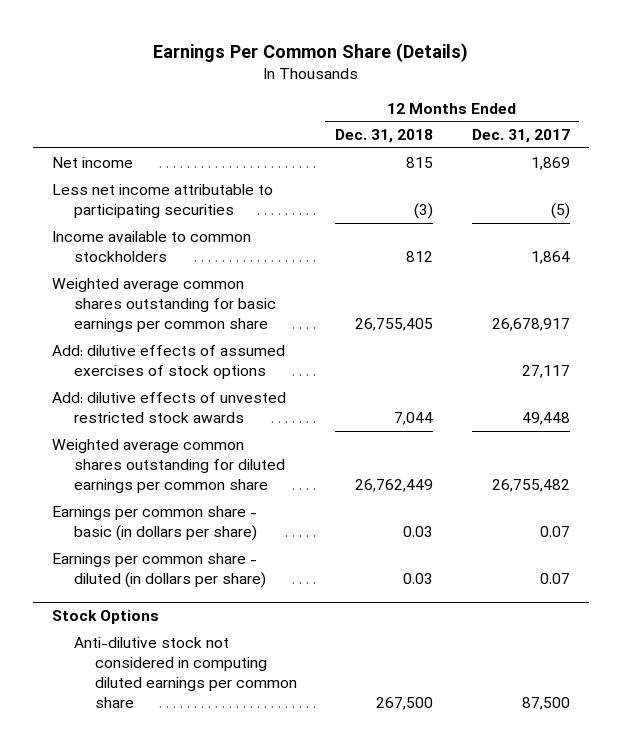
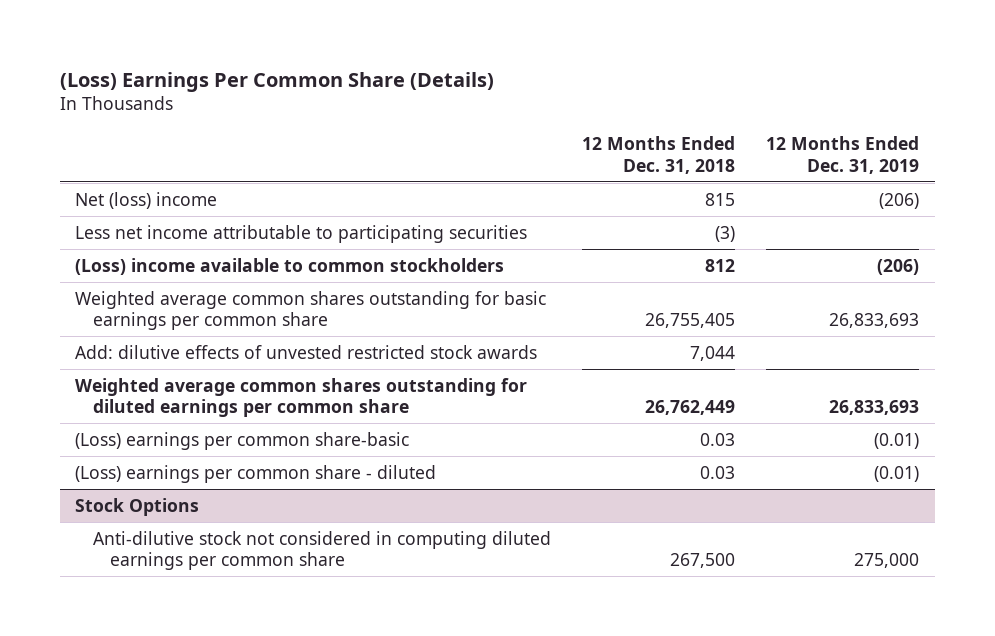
[153,42,469,62] Earnings Per Common Share (Details) -> [59,71,494,92] (Loss) Earnings Per Common Share (Details)
[471,129,570,144] Dec. 31, 2017 -> none
none -> [766,136,920,174] 12 Months Ended Dec. 31, 2019
[52,156,134,168] Net income -> [75,191,218,209] Net (loss) income
[52,230,252,263] Income available to common stockholders -> [75,257,505,275] (Loss) income available to common stockholders
[52,344,286,380] Add: dilutive effects of assumed exercises of stock options -> none
[52,505,258,542] Earnings per common share - basic (in dollars per share) -> [75,431,410,450] (Loss) earnings per common share-basic
[52,552,266,589] Earnings per common share - diluted (in dollars per share) -> [75,464,437,483] (Loss) earnings per common share - diluted

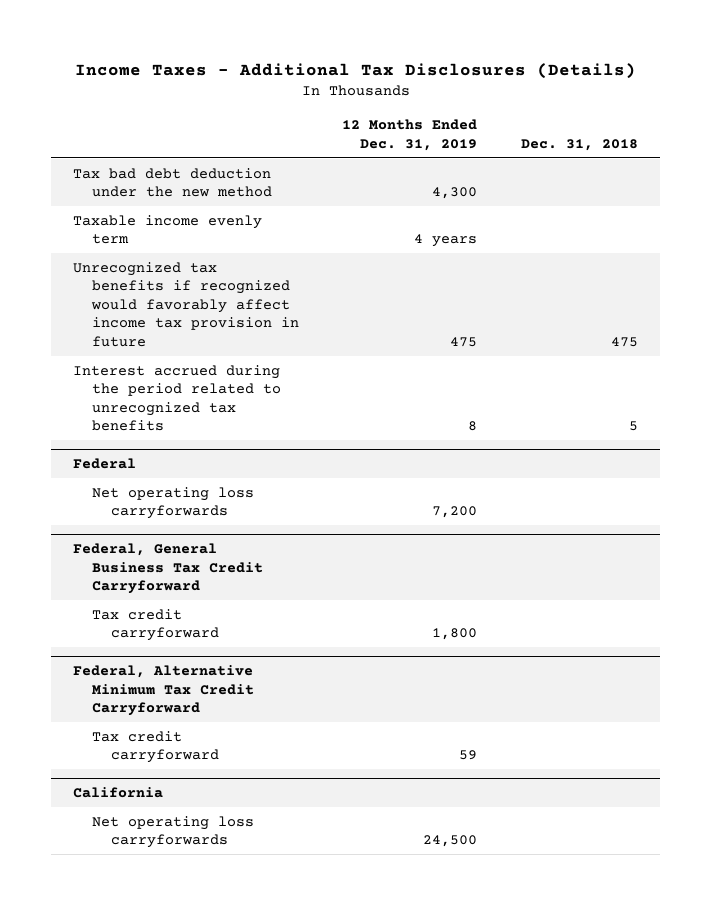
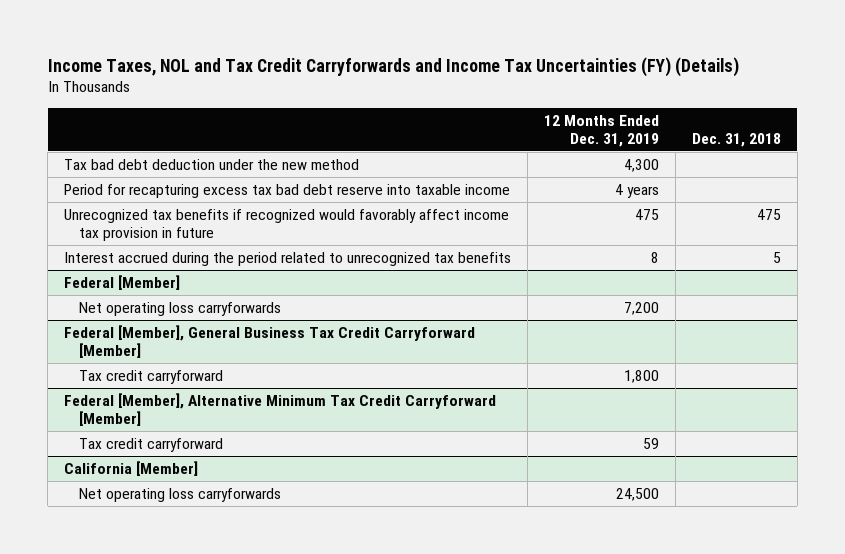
[74,62,636,79] Income Taxes - Additional Tax Disclosures (Details) -> [47,56,739,77] Income Taxes, NOL and Tax Credit Carryforwards and Income Tax Uncertainties (FY) (Details)
[73,214,263,245] Taxable income evenly term -> none
none -> [64,184,511,199] Period for recapturing excess tax bad debt reserve into taxable income
[73,458,137,470] Federal -> [64,275,181,291] Federal [Member]
[73,543,263,595] Federal, General Business Tax Credit Carryforward -> [64,325,476,359] Federal [Member], General Business Tax Credit Carryforward [Member]
[73,665,254,717] Federal, Alternative Minimum Tax Credit Carryforward -> [64,393,497,427] Federal [Member], Alternative Minimum Tax Credit Carryforward [Member]
[73,787,164,799] California -> [64,461,199,477] California [Member]

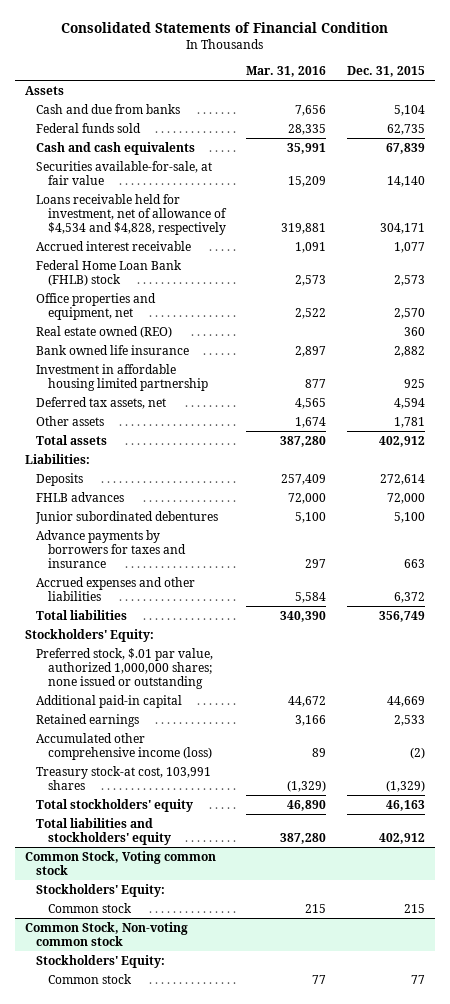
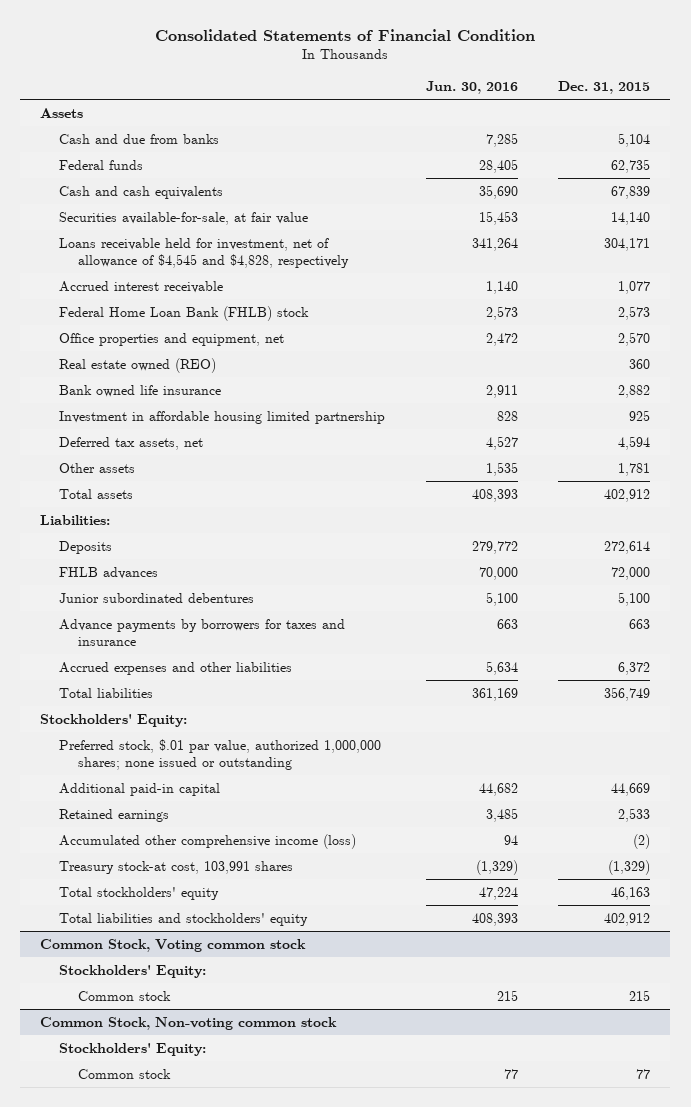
[246,66,327,78] Mar. 31, 2016 -> none
none -> [425,80,518,94] Jun. 30, 2016
[36,122,142,133] Federal funds sold -> [59,159,144,170] Federal funds
[36,193,227,236] Loans receivable held for investment, net of allowance of $4,534 and $4,828, respectively -> [59,237,349,268] Loans receivable held for investment, net of allowance of $4,545 and $4,828, respectively

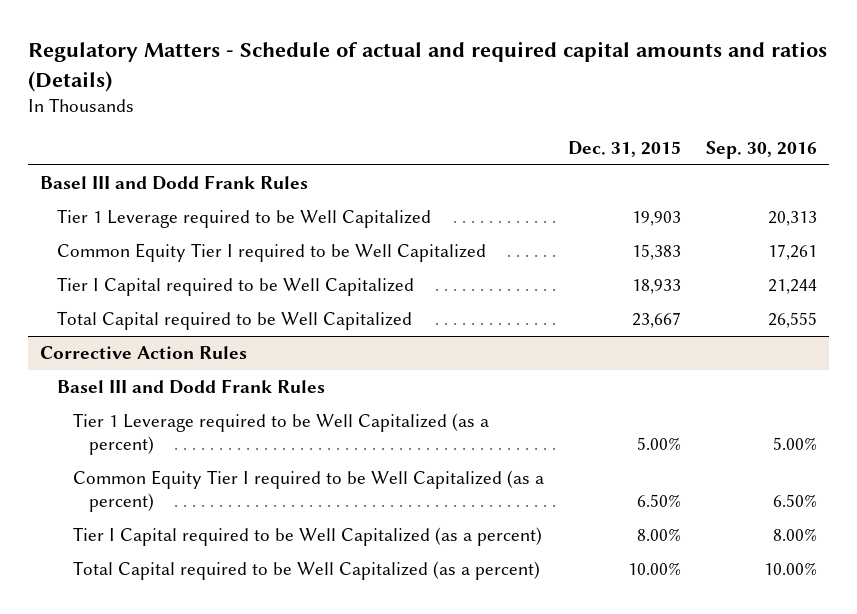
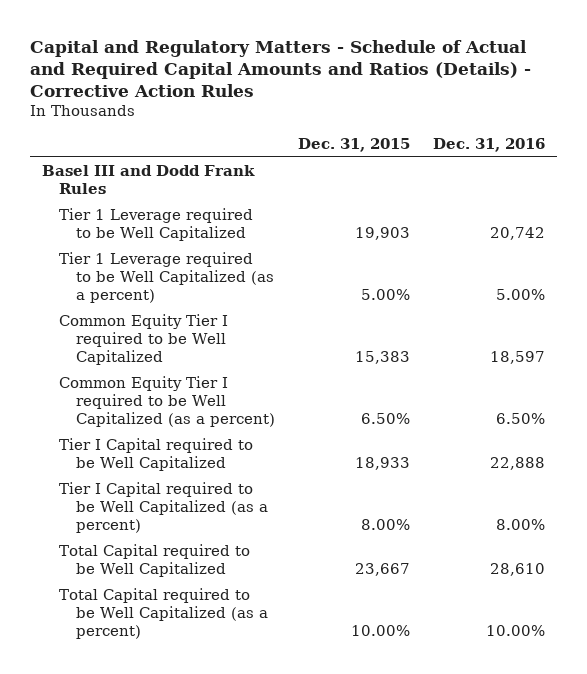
[28,41,828,92] Regulatory Matters - Schedule of actual and required capital amounts and ratios (Details) -> [30,39,532,97] Capital and Regulatory Matters - Schedule of Actual and Required Capital Amounts and Ratios (Details) - Corrective Action Rules
[705,141,817,160] Sep. 30, 2016 -> none
none -> [433,137,546,152] Dec. 31, 2016
[40,345,248,359] Corrective Action Rules -> none
[56,378,325,394] Basel III and Dodd Frank Rules -> none
[56,242,486,262] Common Equity Tier I required to be Well Capitalized -> [59,314,229,365] Common Equity Tier I required to be Well Capitalized
[56,276,414,296] Tier I Capital required to be Well Capitalized -> [59,438,254,471] Tier I Capital required to be Well Capitalized
[56,310,412,330] Total Capital required to be Well Capitalized -> [59,544,251,577] Total Capital required to be Well Capitalized

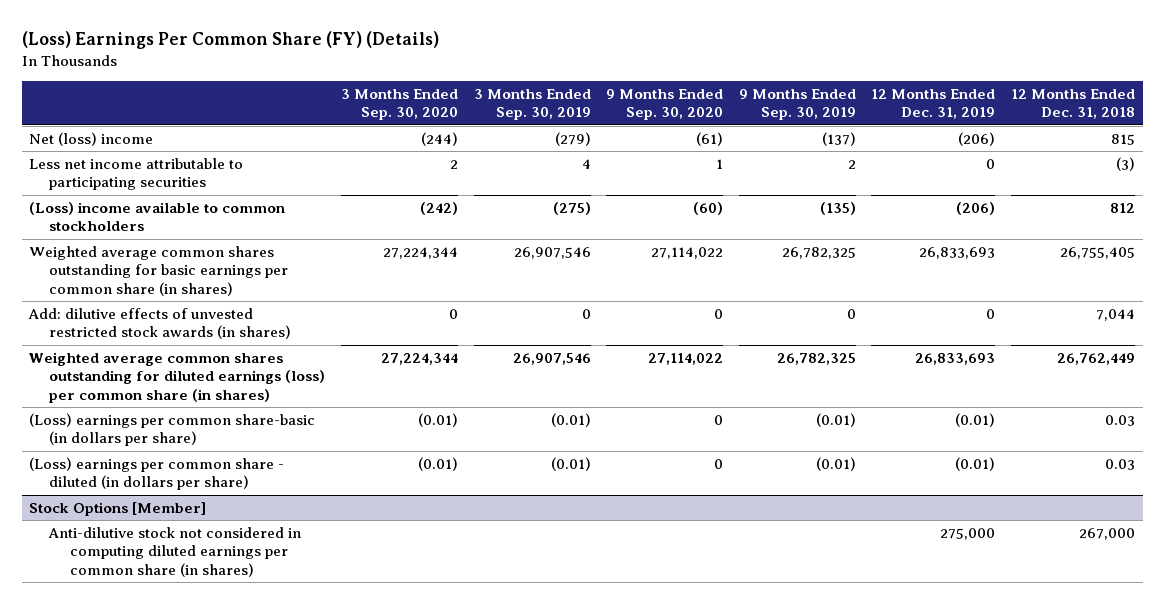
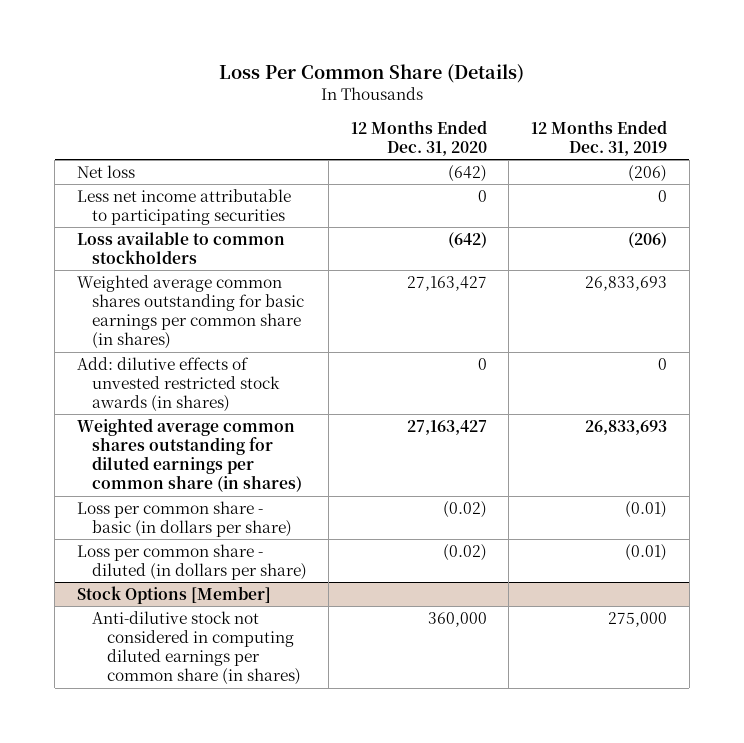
[21,31,439,50] (Loss) Earnings Per Common Share (FY) (Details) -> [218,64,524,84] Loss Per Common Share (Details)
[341,88,459,121] 3 Months Ended Sep. 30, 2020 -> none
[473,88,591,121] 3 Months Ended Sep. 30, 2019 -> none
[606,88,724,121] 9 Months Ended Sep. 30, 2020 -> none
[738,88,856,121] 9 Months Ended Sep. 30, 2019 -> none
[1010,88,1135,120] 12 Months Ended Dec. 31, 2018 -> none
none -> [350,119,487,156] 12 Months Ended Dec. 31, 2020
[29,131,154,146] Net (loss) income -> [76,164,135,178] Net loss
[29,201,286,232] (Loss) income available to common stockholders -> [76,230,285,264] Loss available to common stockholders
[29,351,326,404] Weighted average common shares outstanding for diluted earnings (loss) per common share (in shares) -> [76,417,302,493] Weighted average common shares outstanding for diluted earnings per common share (in shares)
[29,412,316,447] (Loss) earnings per common share-basic (in dollars per share) -> [76,500,292,537] Loss per common share - basic (in dollars per share)
[29,456,285,491] (Loss) earnings per common share - diluted (in dollars per share) -> [76,543,307,580] Loss per common share - diluted (in dollars per share)

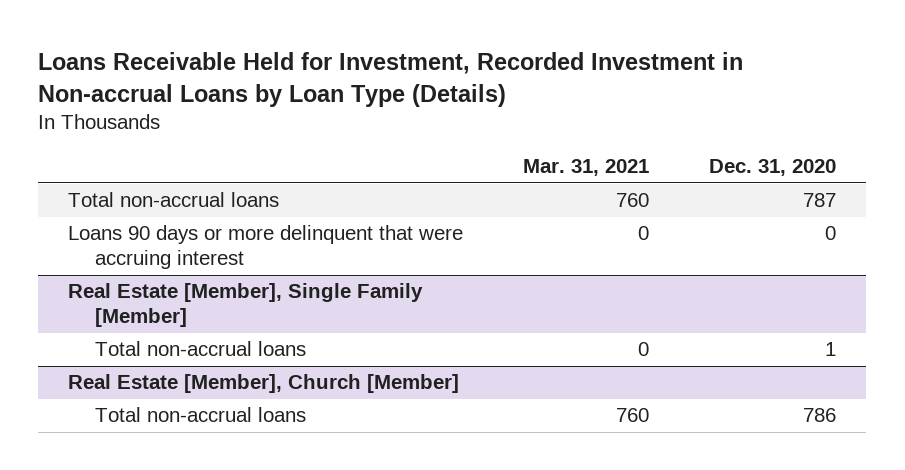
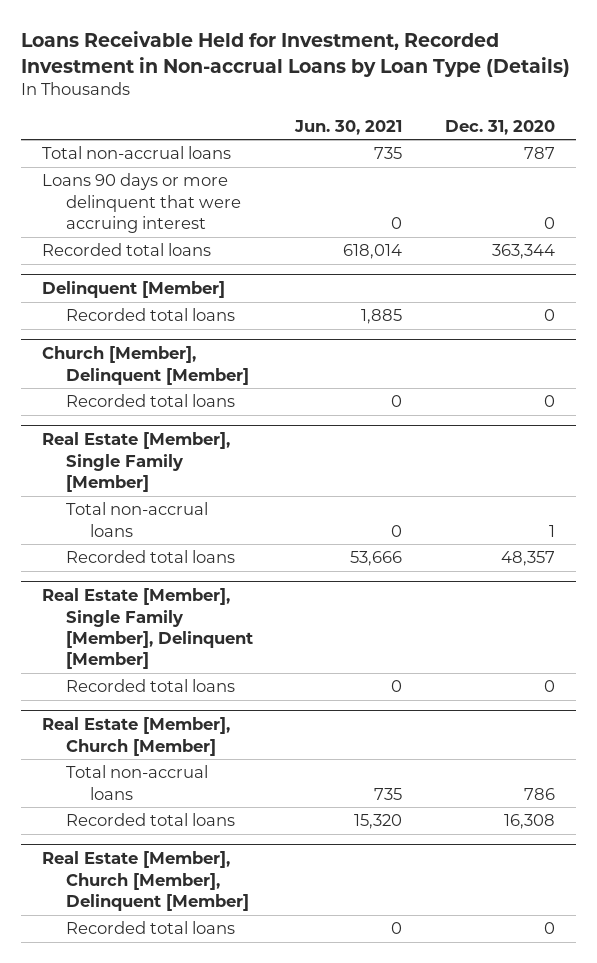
[523,159,650,177] Mar. 31, 2021 -> none
none -> [294,119,403,135] Jun. 30, 2021
none -> [42,243,212,257] Recorded total loans
none -> [42,281,226,299] Delinquent [Member]
none -> [66,308,236,322] Recorded total loans
none -> [42,346,250,385] Church [Member], Delinquent [Member]
none -> [66,394,236,408] Recorded total loans
none -> [66,550,236,564] Recorded total loans
none -> [42,588,254,670] Real Estate [Member], Single Family [Member], Delinquent [Member]
none -> [66,679,236,693] Recorded total loans
none -> [66,813,236,827] Recorded total loans
none -> [42,851,250,911] Real Estate [Member], Church [Member], Delinquent [Member]
none -> [66,921,236,935] Recorded total loans

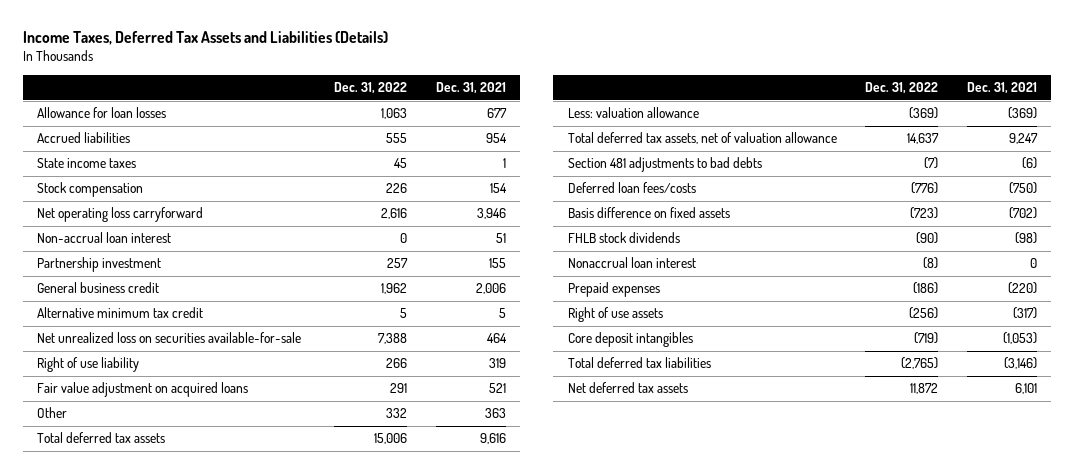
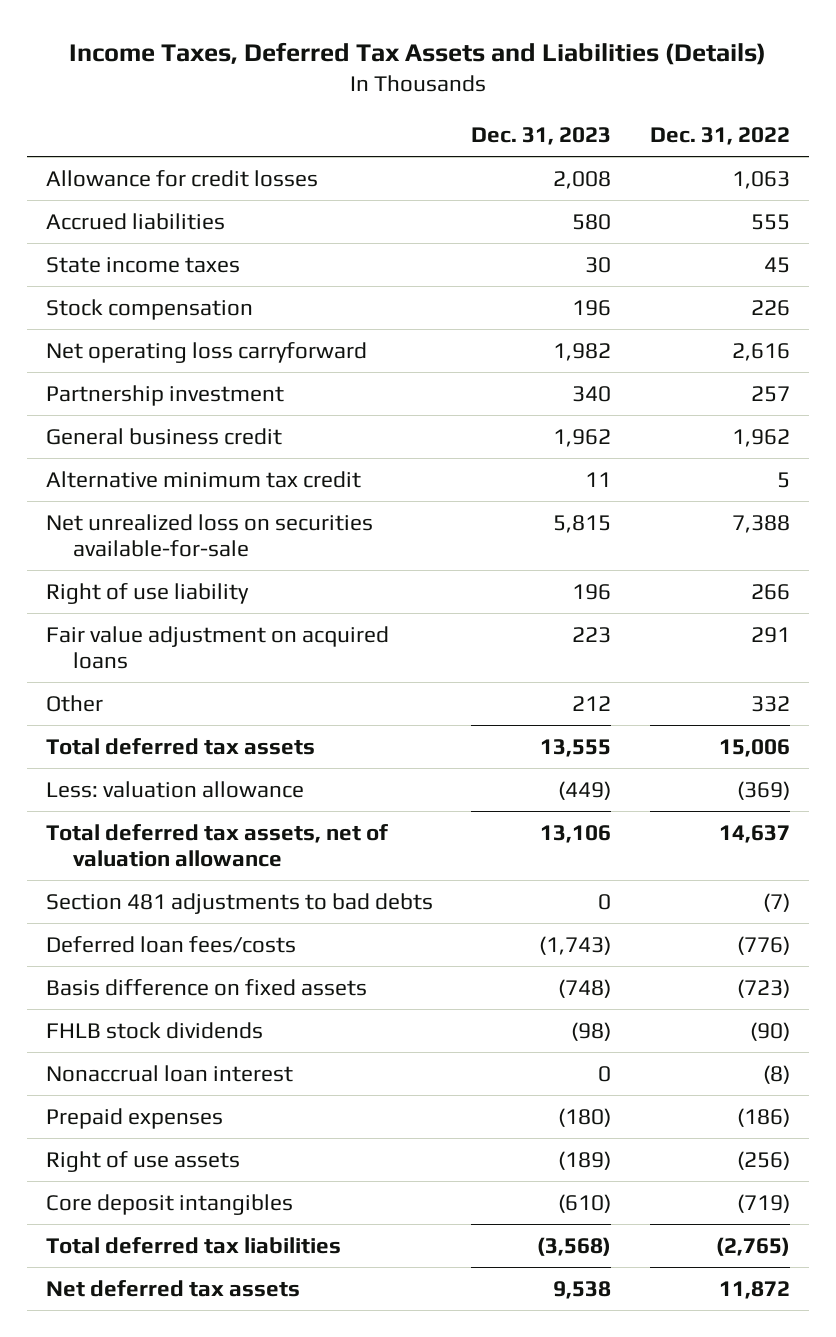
[435,82,506,95] Dec. 31, 2021 -> none
none -> [471,127,612,146] Dec. 31, 2023
[36,107,166,119] Allowance for loan losses -> [45,169,318,187] Allowance for credit losses
[36,232,171,244] Non-accrual loan interest -> none

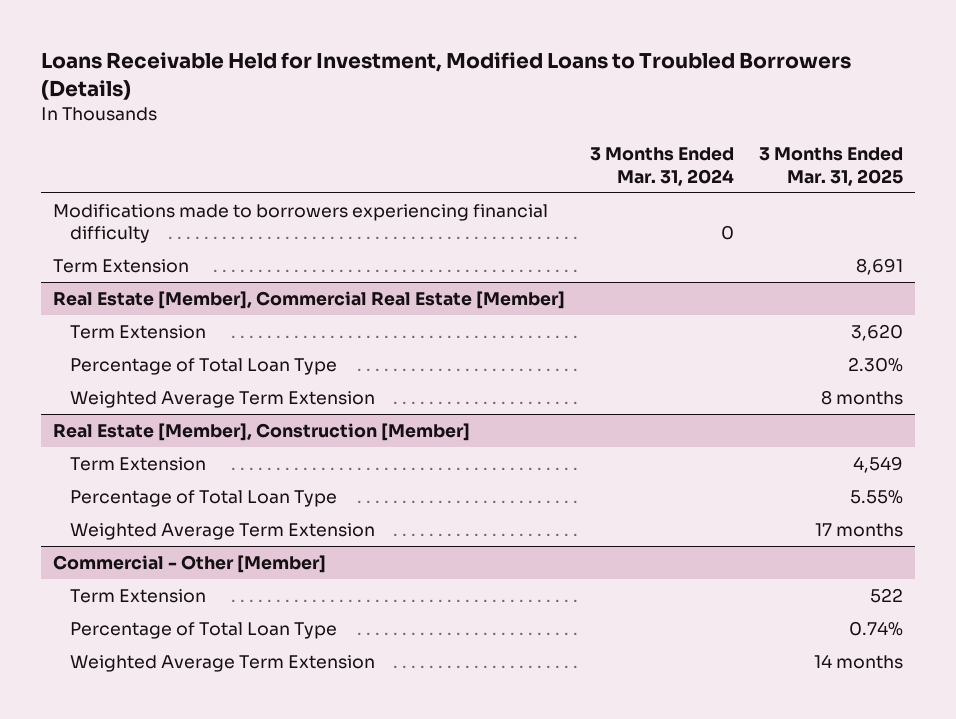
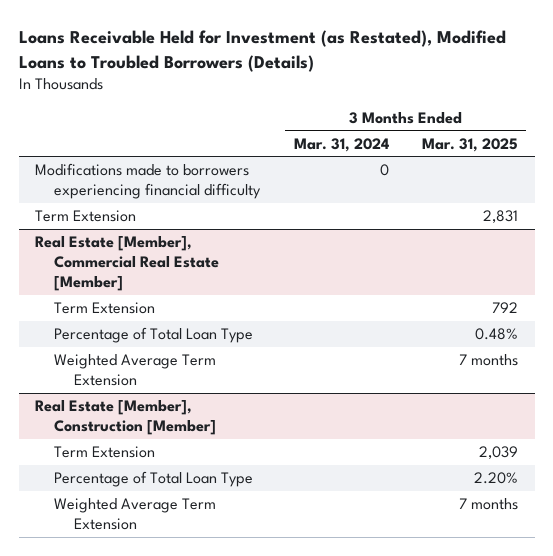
[40,52,851,100] Loans Receivable Held for Investment, Modified Loans to Troubled Borrowers (Details) -> [18,30,506,72] Loans Receivable Held for Investment (as Restated), Modified Loans to Troubled Borrowers (Details)
[855,257,903,275] 8,691 -> [482,210,518,224] 2,831
[850,323,903,341] 3,620 -> [491,302,518,314] 792
[847,356,903,372] 2.30% -> [474,328,518,341] 0.48%
[820,389,903,405] 8 months -> [458,354,518,367] 7 months
[53,554,327,573] Commercial - Other [Member] -> none
[69,588,206,603] Term Extension -> none
[69,621,337,639] Percentage of Total Loan Type -> none
[69,654,375,672] Weighted Average Term Extension -> none
[852,455,903,473] 4,549 -> [478,446,518,460] 2,039
[849,489,903,504] 5.55% -> [473,472,518,485] 2.20%
[814,522,903,537] 17 months -> [458,498,518,511] 7 months

